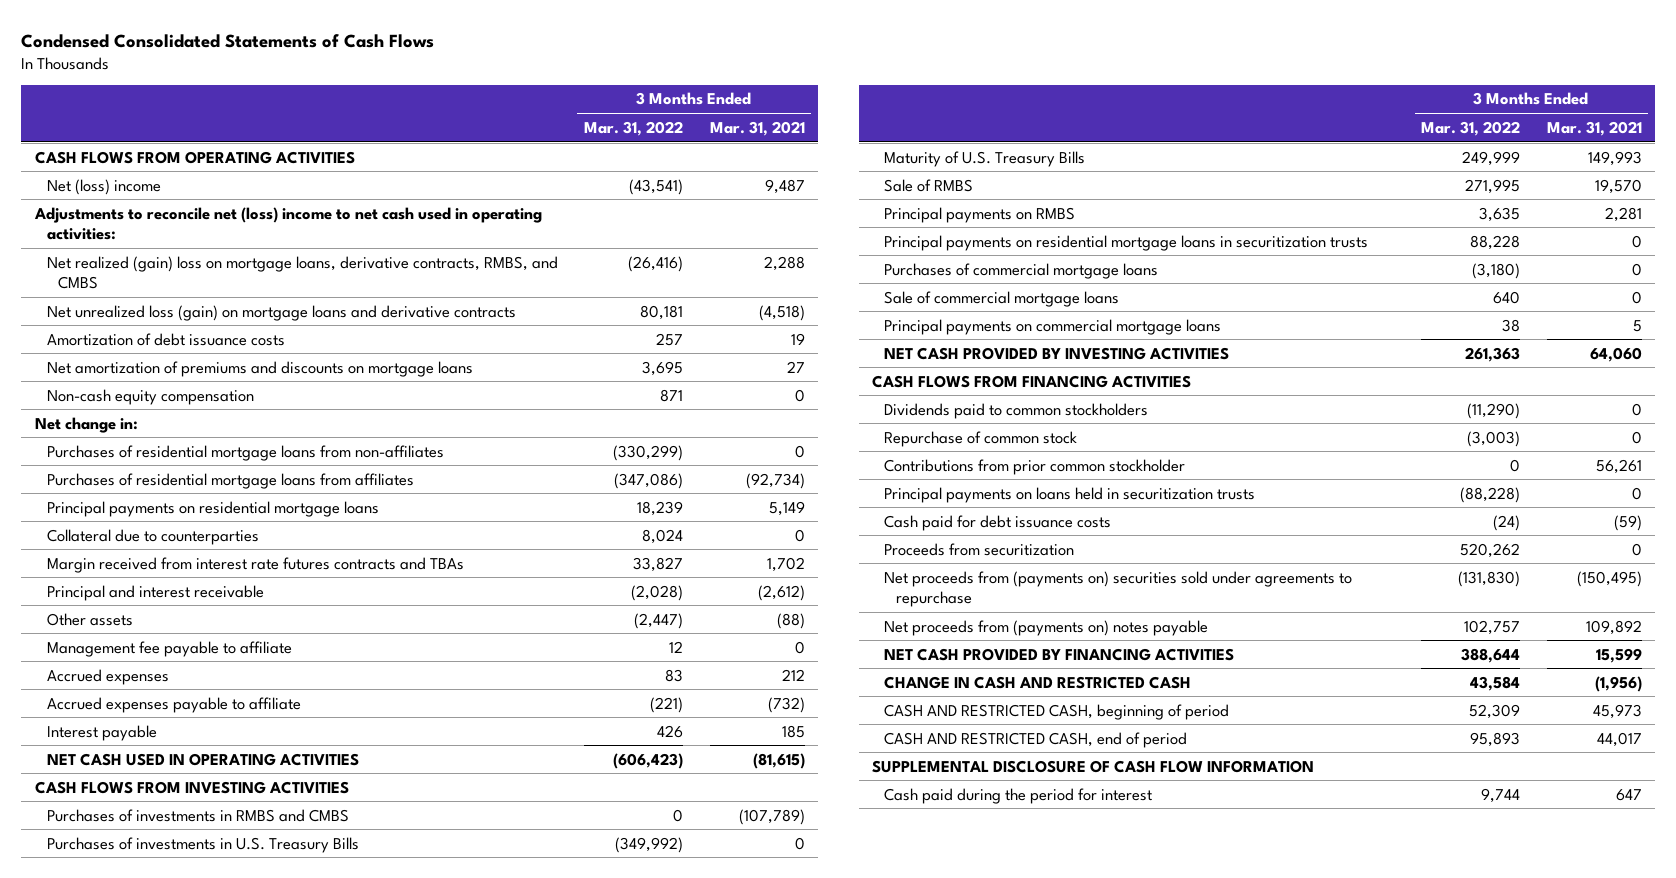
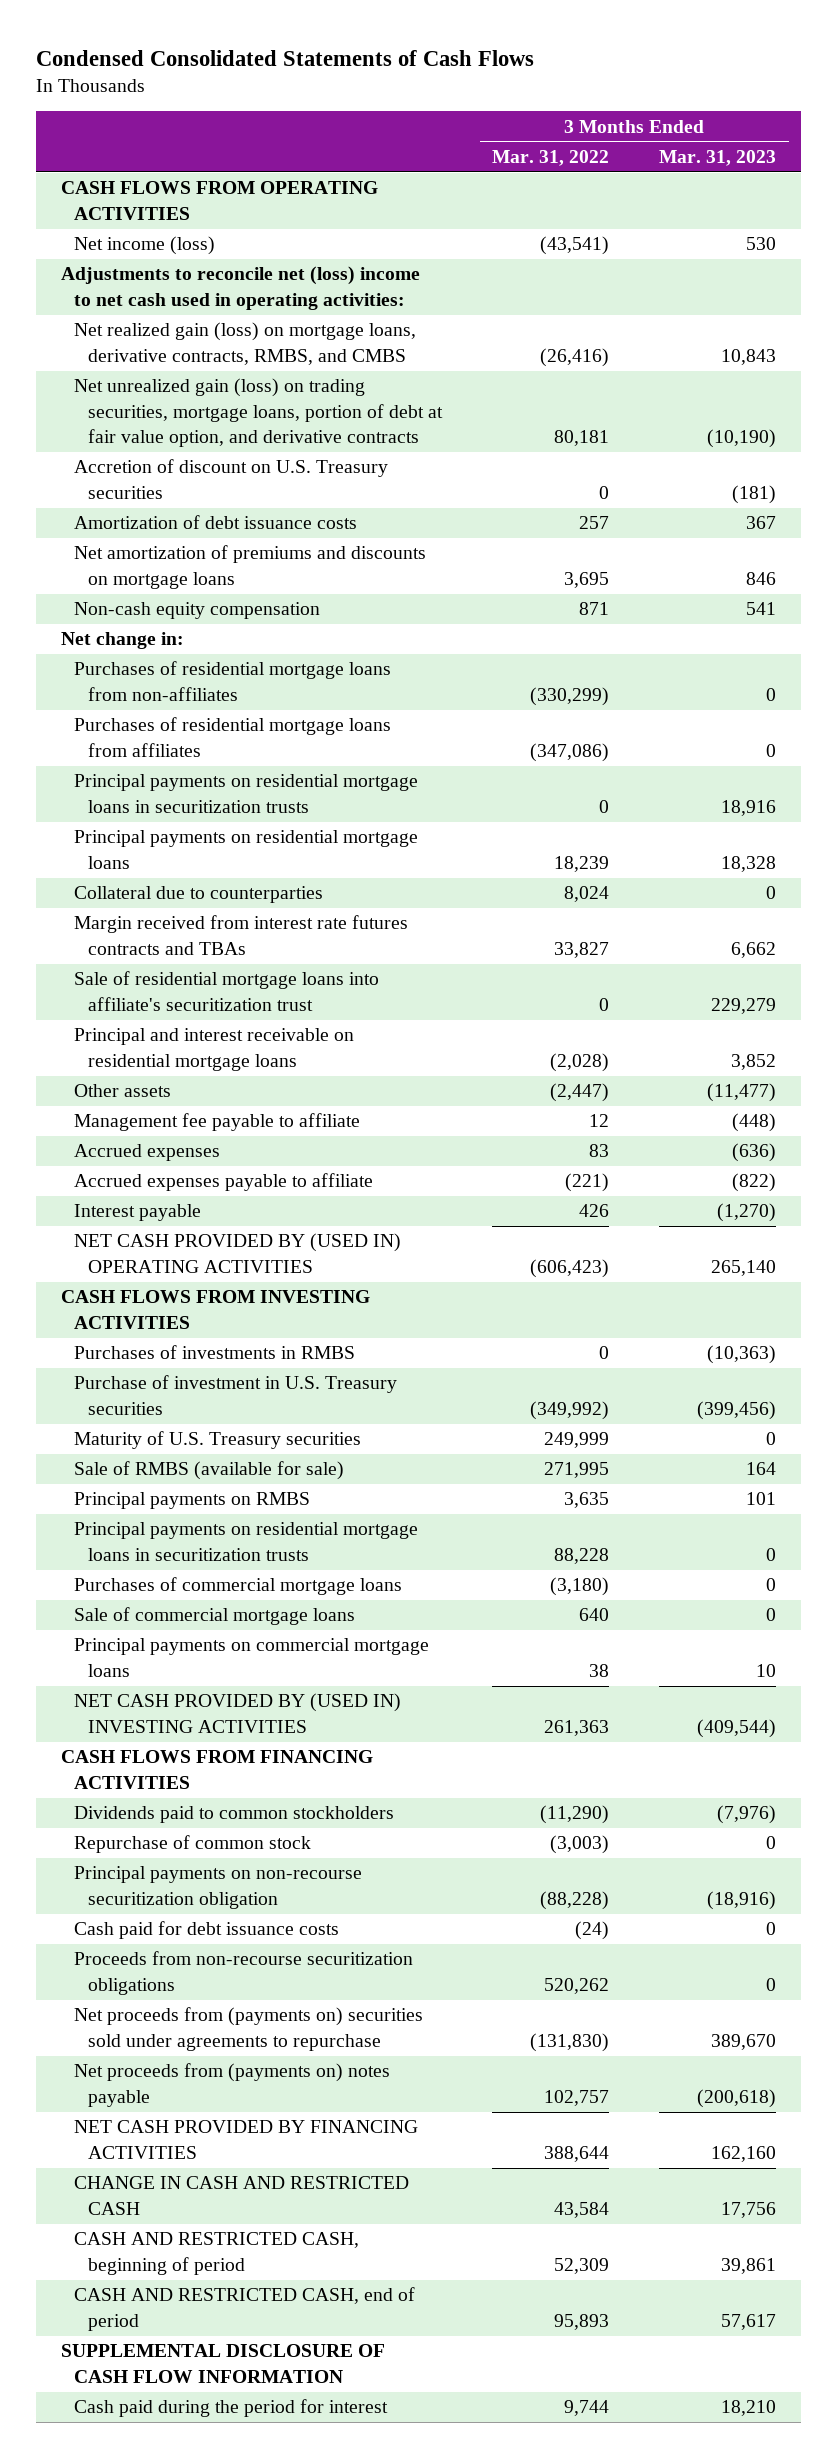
[709,120,805,136] Mar. 31, 2021 -> none
none -> [659,150,777,167] Mar. 31, 2023
[46,178,161,195] Net (loss) income -> [74,236,216,256] Net income (loss)
[46,255,558,290] Net realized (gain) loss on mortgage loans, derivative contracts, RMBS, and CMBS -> [74,322,417,365] Net realized gain (loss) on mortgage loans, derivative contracts, RMBS, and CMBS
[46,304,516,321] Net unrealized loss (gain) on mortgage loans and derivative contracts -> [74,378,444,447] Net unrealized gain (loss) on trading securities, mortgage loans, portion of debt at fair value option, and derivative contracts
none -> [74,459,389,499] Accretion of discount on U.S. Treasury securities
none -> [74,774,419,813] Principal payments on residential mortgage loans in securitization trusts
none -> [74,971,380,1011] Sale of residential mortgage loans into affiliate's securitization trust
[46,584,264,601] Principal and interest receivable -> [74,1028,355,1071] Principal and interest receivable on residential mortgage loans
[46,752,359,766] NET CASH USED IN OPERATING ACTIVITIES -> [74,1233,402,1273] NET CASH PROVIDED BY (USED IN) OPERATING ACTIVITIES
[46,808,349,822] Purchases of investments in RMBS and CMBS -> [74,1345,356,1360] Purchases of investments in RMBS
[46,836,359,853] Purchases of investments in U.S. Treasury Bills -> [74,1375,398,1415] Purchase of investment in U.S. Treasury securities
[883,150,1085,167] Maturity of U.S. Treasury Bills -> [74,1431,362,1450] Maturity of U.S. Treasury securities
[883,178,973,192] Sale of RMBS -> [74,1461,345,1481] Sale of RMBS (available for sale)
[883,346,1229,360] NET CASH PROVIDED BY INVESTING ACTIVITIES -> [74,1693,402,1733] NET CASH PROVIDED BY (USED IN) INVESTING ACTIVITIES
[883,458,1185,475] Contributions from prior common stockholder -> none
[883,486,1255,503] Principal payments on loans held in securitization trusts -> [74,1866,363,1909] Principal payments on non-recourse securitization obligation
[883,542,1074,556] Proceeds from securitization -> [74,1951,414,1995] Proceeds from non-recourse securitization obligations

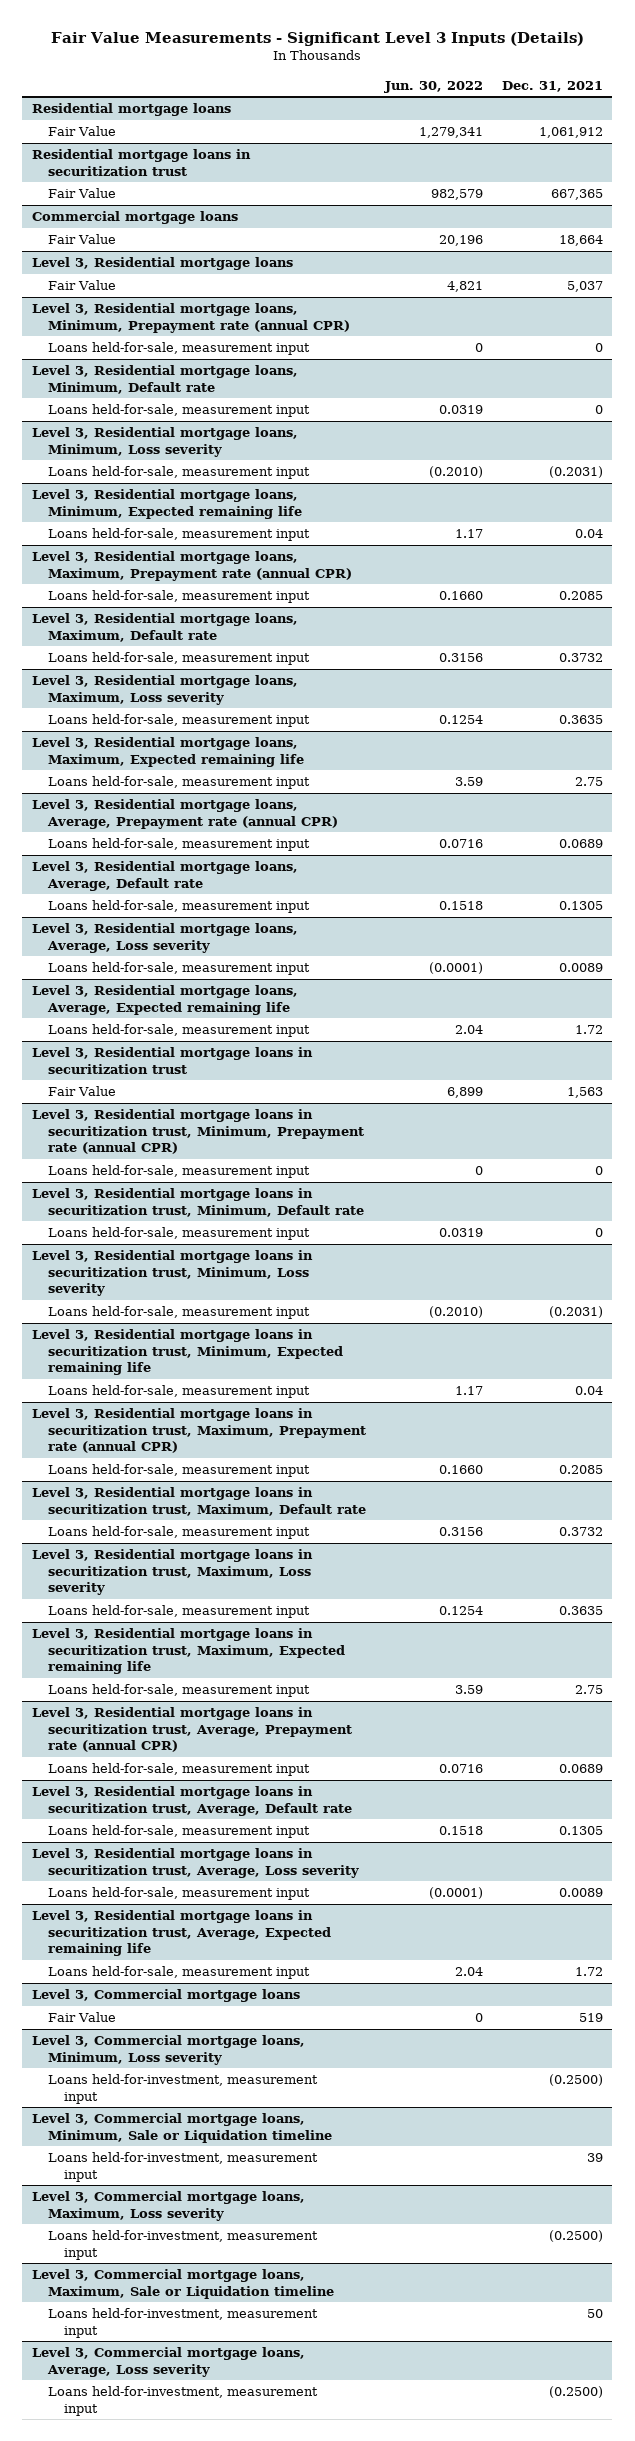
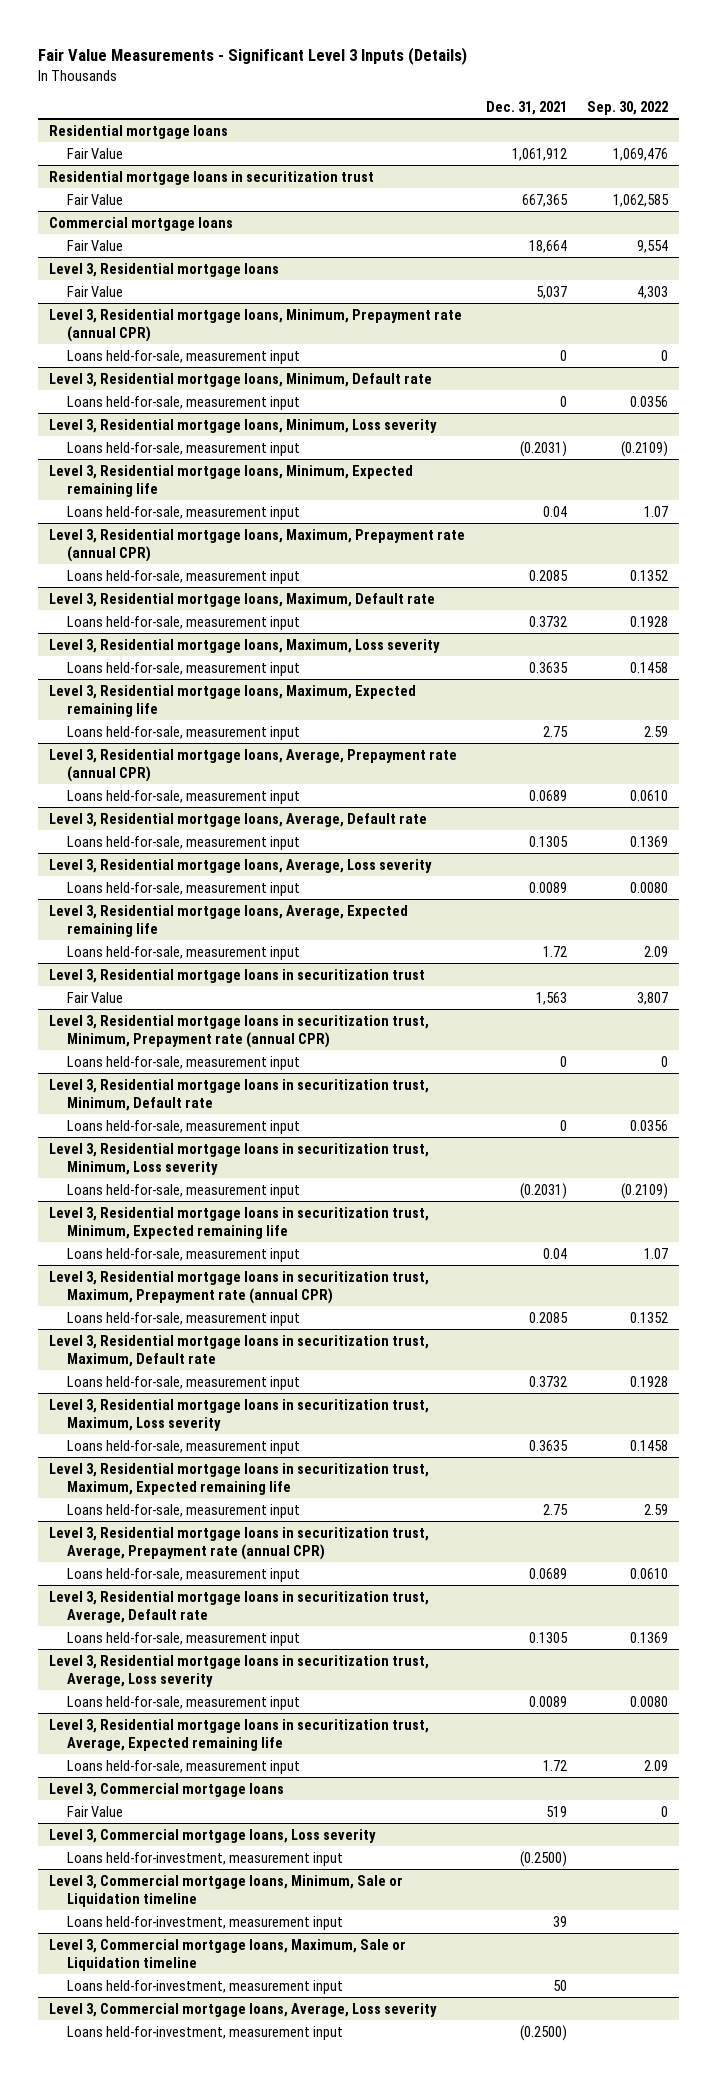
[383,80,483,93] Jun. 30, 2022 -> none
none -> [587,100,669,115] Sep. 30, 2022
[31,2035,305,2065] Level 3, Commercial mortgage loans, Minimum, Loss severity -> [48,1828,376,1843] Level 3, Commercial mortgage loans, Loss severity
[31,2191,305,2221] Level 3, Commercial mortgage loans, Maximum, Loss severity -> none
[47,2230,318,2260] Loans held-for-investment, measurement input -> none

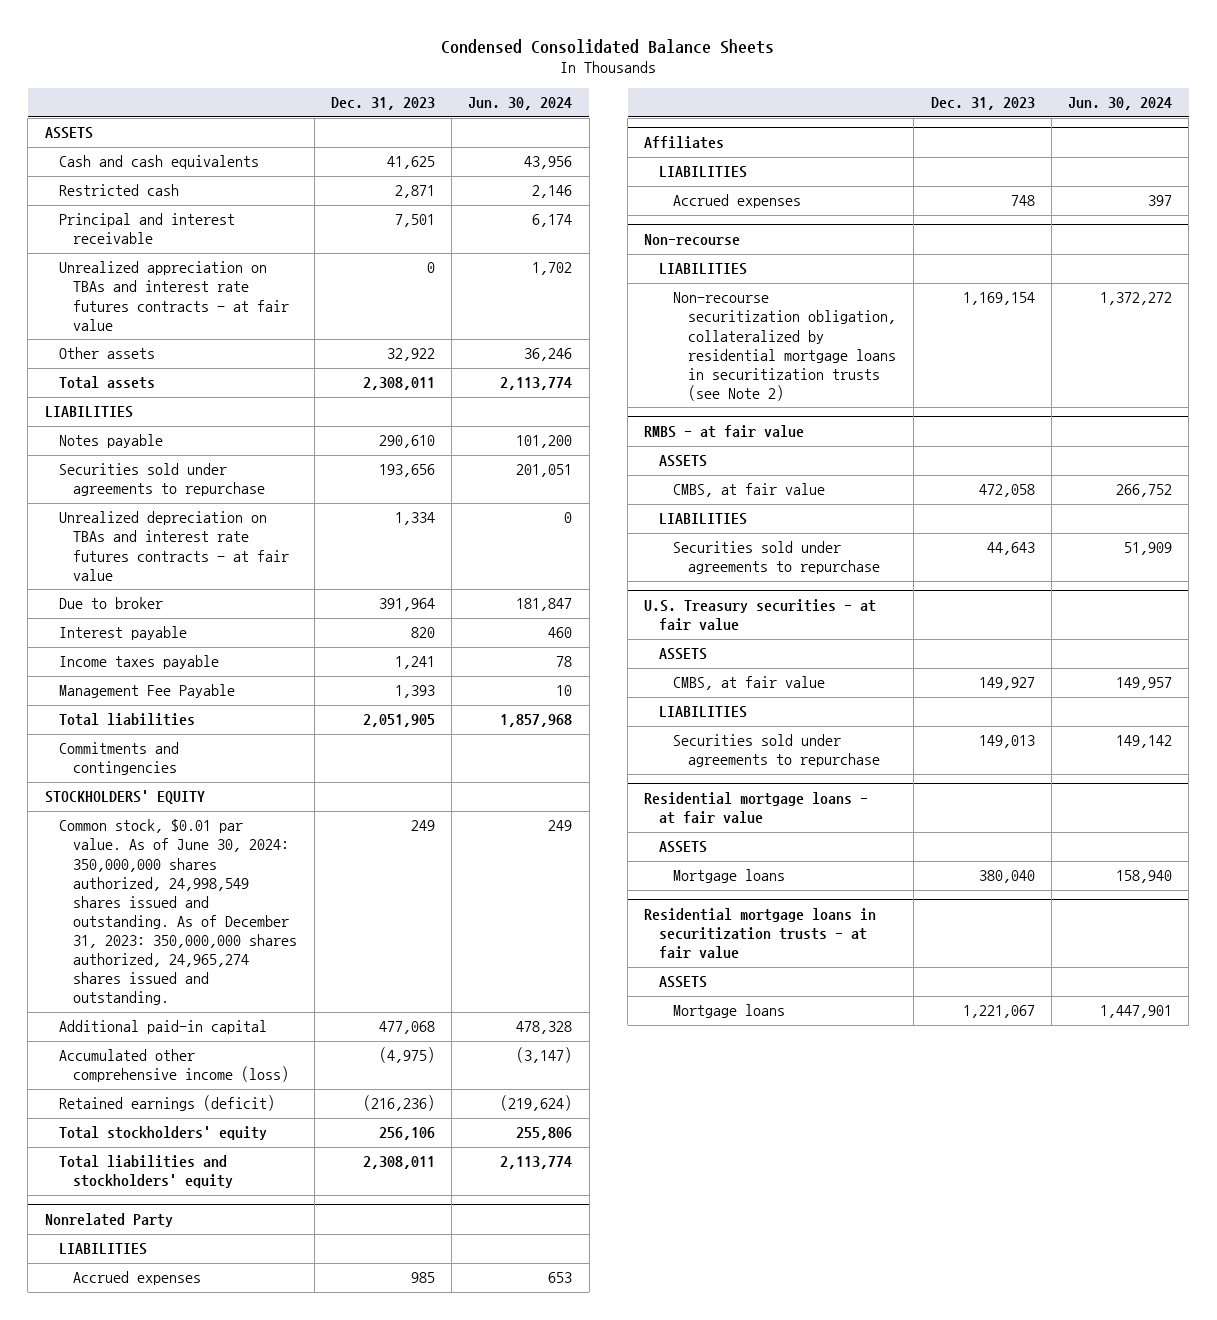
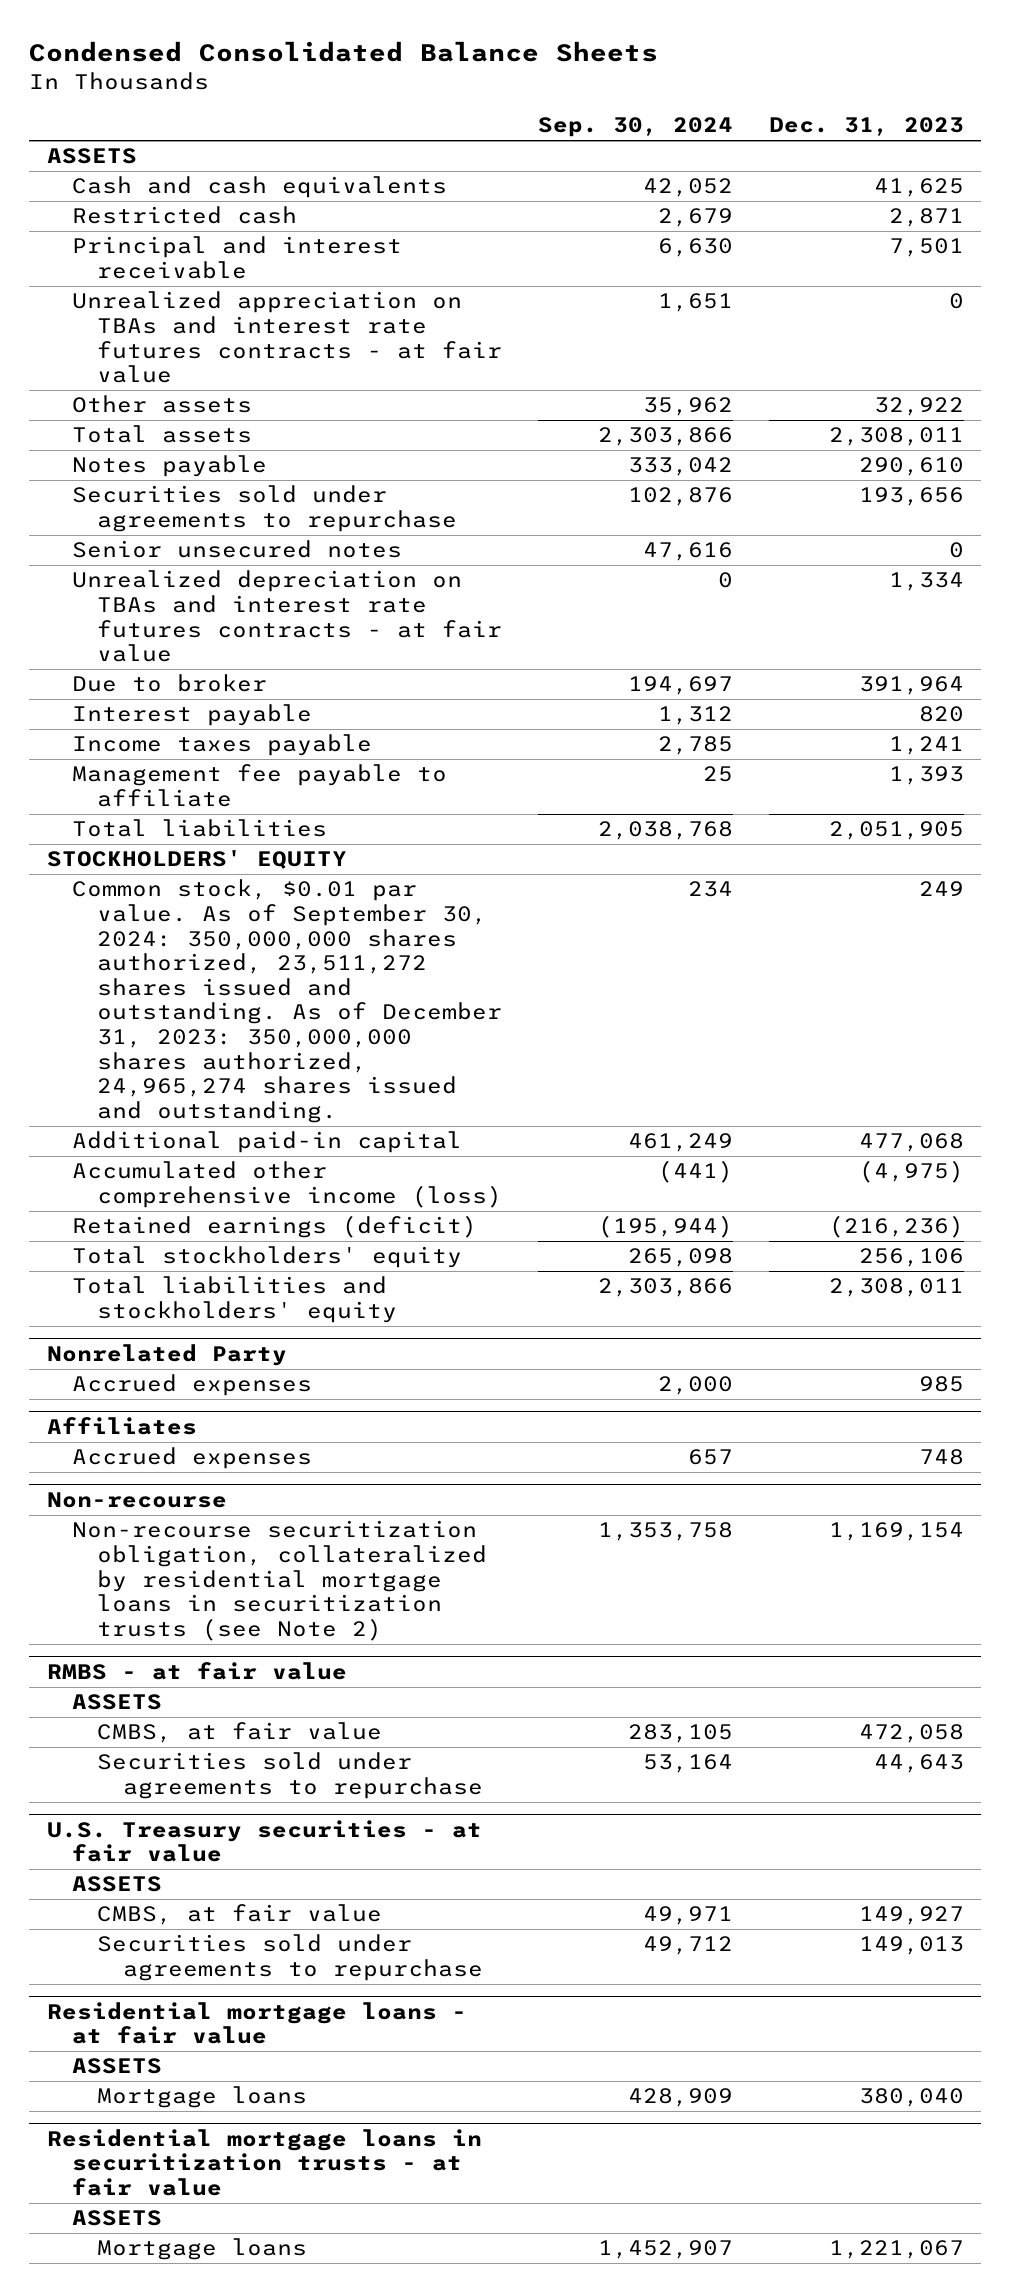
[468,97,573,111] Jun. 30, 2024 -> none
none -> [538,117,734,138] Sep. 30, 2024
[44,406,133,419] LIABILITIES -> none
none -> [72,540,403,559] Senior unsecured notes
[59,684,236,699] Management Fee Payable -> [72,764,448,807] Management fee payable to affiliate
[59,742,180,776] Commitments and contingencies -> none
[59,819,298,1006] Common stock, $0.01 par value. As of June 30, 2024: 350,000,000 shares authorized, 24,998,549 shares issued and outstanding. As of December 31, 2023: 350,000,000 shares authorized, 24,965,274 shares issued and outstanding. -> [72,879,503,1123] Common stock, $0.01 par value. As of September 30, 2024: 350,000,000 shares authorized, 23,511,272 shares issued and outstanding. As of December 31, 2023: 350,000,000 shares authorized, 24,965,274 shares issued and outstanding.
[59,1243,148,1256] LIABILITIES -> none
[658,166,747,179] LIABILITIES -> none
[658,263,747,276] LIABILITIES -> none
[658,513,747,526] LIABILITIES -> none
[658,706,747,719] LIABILITIES -> none

